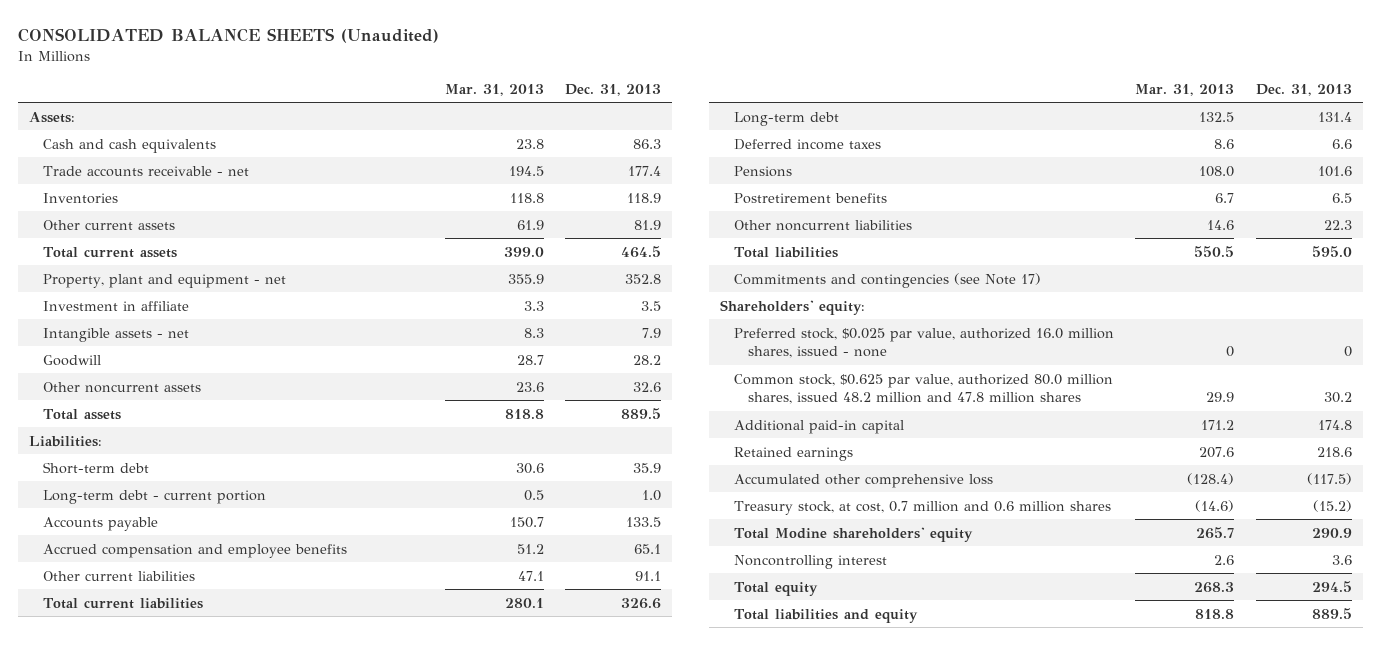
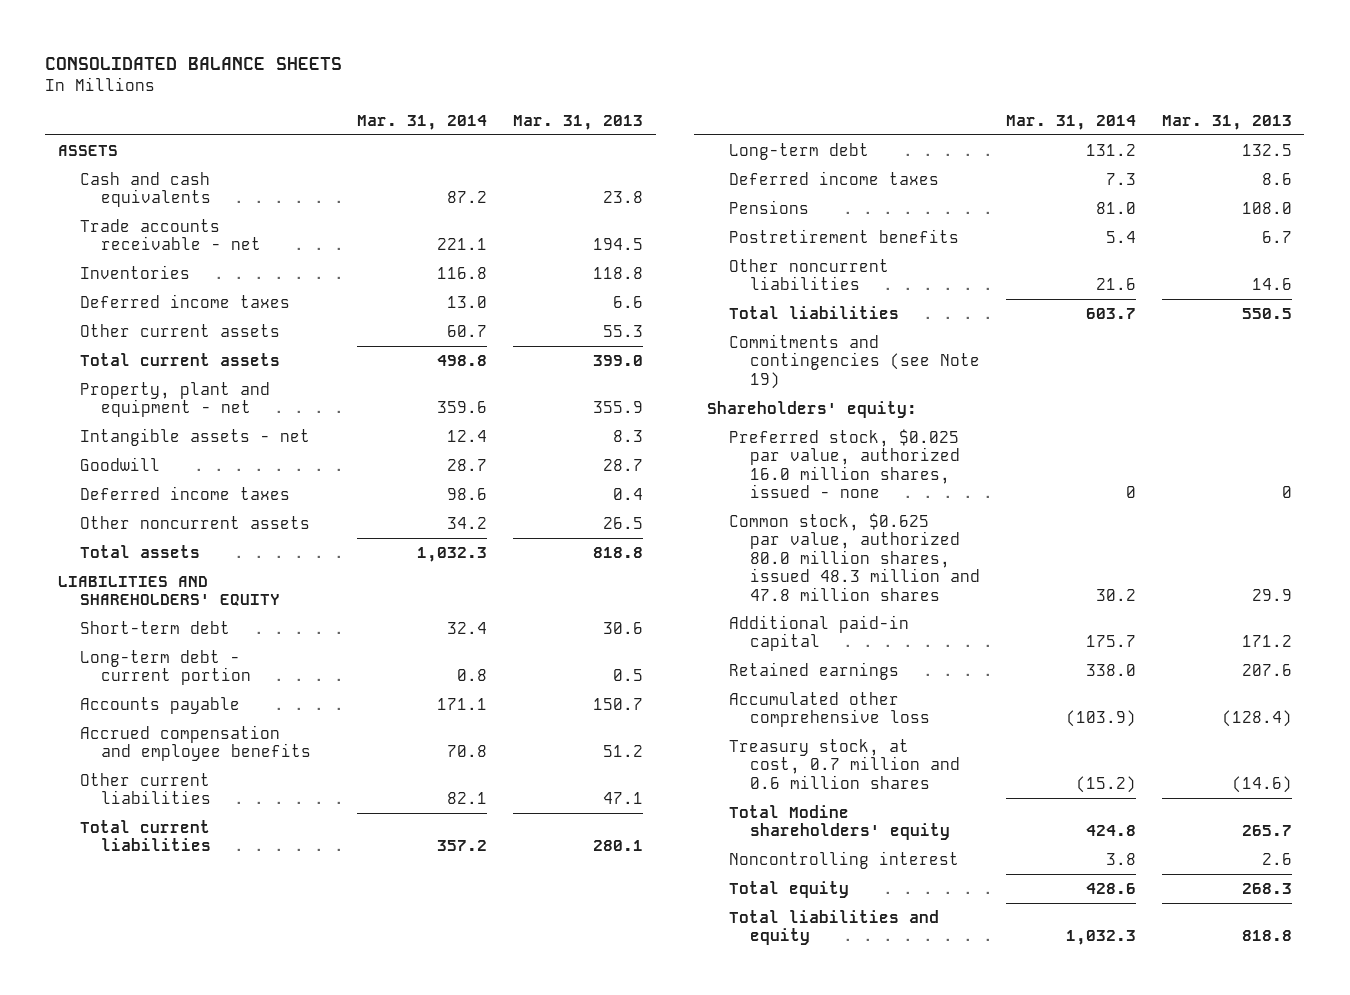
[18,27,440,43] CONSOLIDATED BALANCE SHEETS (Unaudited) -> [45,56,343,70] CONSOLIDATED BALANCE SHEETS
[565,83,662,96] Dec. 31, 2013 -> none
none -> [357,114,488,130] Mar. 31, 2014
[28,111,75,123] Assets: -> [58,144,119,156] ASSETS
none -> [79,293,290,308] Deferred income taxes
[516,219,544,230] 61.9 -> [602,324,643,337] 55.3
[43,300,190,311] Investment in affiliate -> none
none -> [79,485,290,500] Deferred income taxes
[515,381,544,392] 23.6 -> [602,516,643,529] 26.5
[28,435,102,447] Liabilities: -> none
none -> [58,575,280,607] LIABILITIES AND SHAREHOLDERS' EQUITY
[733,272,1041,288] Commitments and contingencies (see Note 17) -> [728,333,981,389] Commitments and contingencies (see Note 19)
[733,373,1113,405] Common stock, $0.625 par value, authorized 80.0 million shares, issued 48.2 million and 47.8 million shares -> [728,512,981,601] Common stock, $0.625 par value, authorized 80.0 million shares, issued 48.3 million and 47.8 million shares

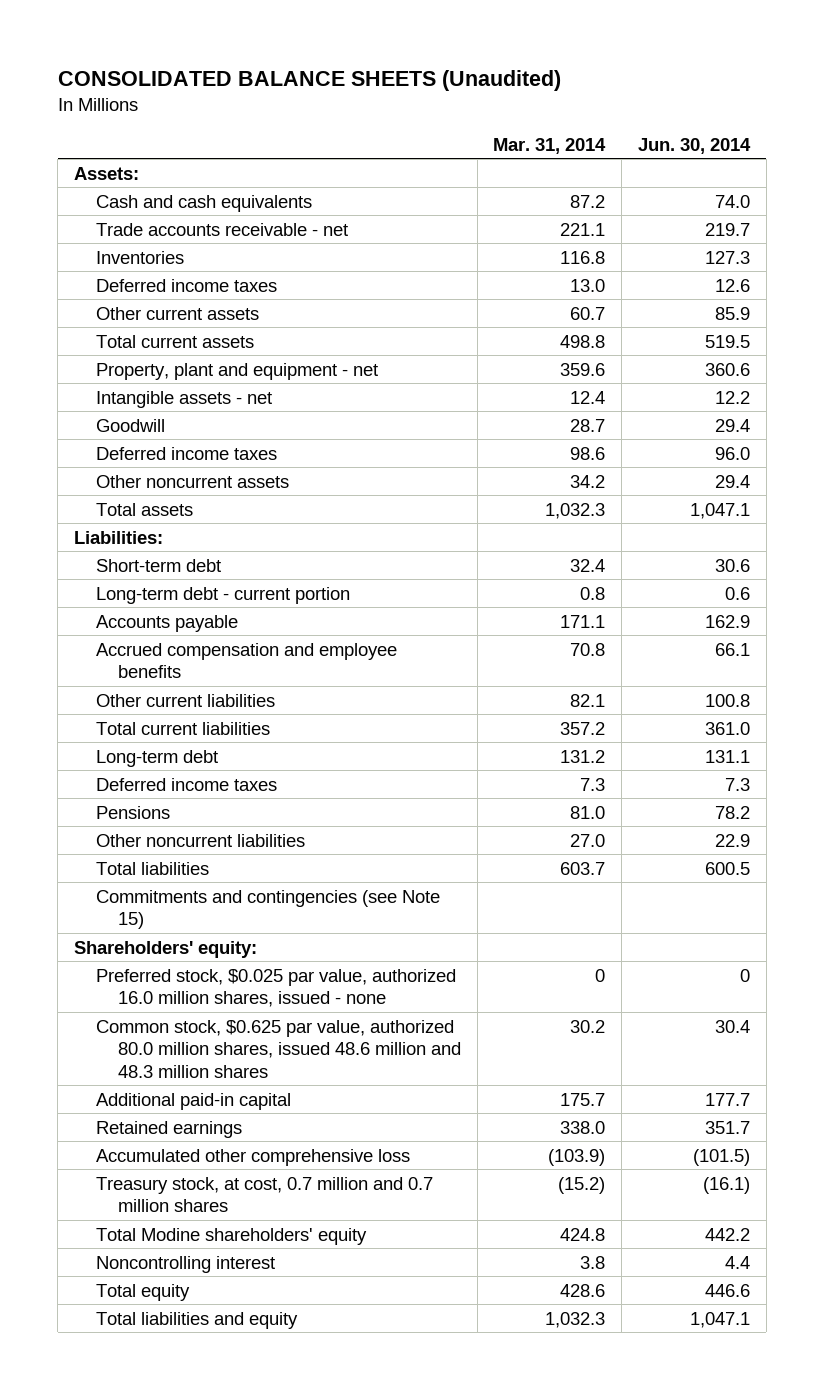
[45,56,343,70] CONSOLIDATED BALANCE SHEETS -> [57,70,561,92] CONSOLIDATED BALANCE SHEETS (Unaudited)
[512,114,643,130] Mar. 31, 2013 -> none
none -> [637,137,751,154] Jun. 30, 2014
[58,144,119,156] ASSETS -> [73,166,139,180] Assets:
[58,575,280,607] LIABILITIES AND SHAREHOLDERS' EQUITY -> none
none -> [73,530,163,544] Liabilities:
[728,228,959,243] Postretirement benefits -> none
[1095,278,1136,291] 21.6 -> [570,833,606,847] 27.0
[728,333,981,389] Commitments and contingencies (see Note 19) -> [95,889,440,930] Commitments and contingencies (see Note 15)
[728,512,981,601] Common stock, $0.625 par value, authorized 80.0 million shares, issued 48.3 million and 47.8 million shares -> [95,1019,461,1078] Common stock, $0.625 par value, authorized 80.0 million shares, issued 48.6 million and 48.3 million shares
[728,738,961,789] Treasury stock, at cost, 0.7 million and 0.6 million shares -> [95,1176,433,1213] Treasury stock, at cost, 0.7 million and 0.7 million shares

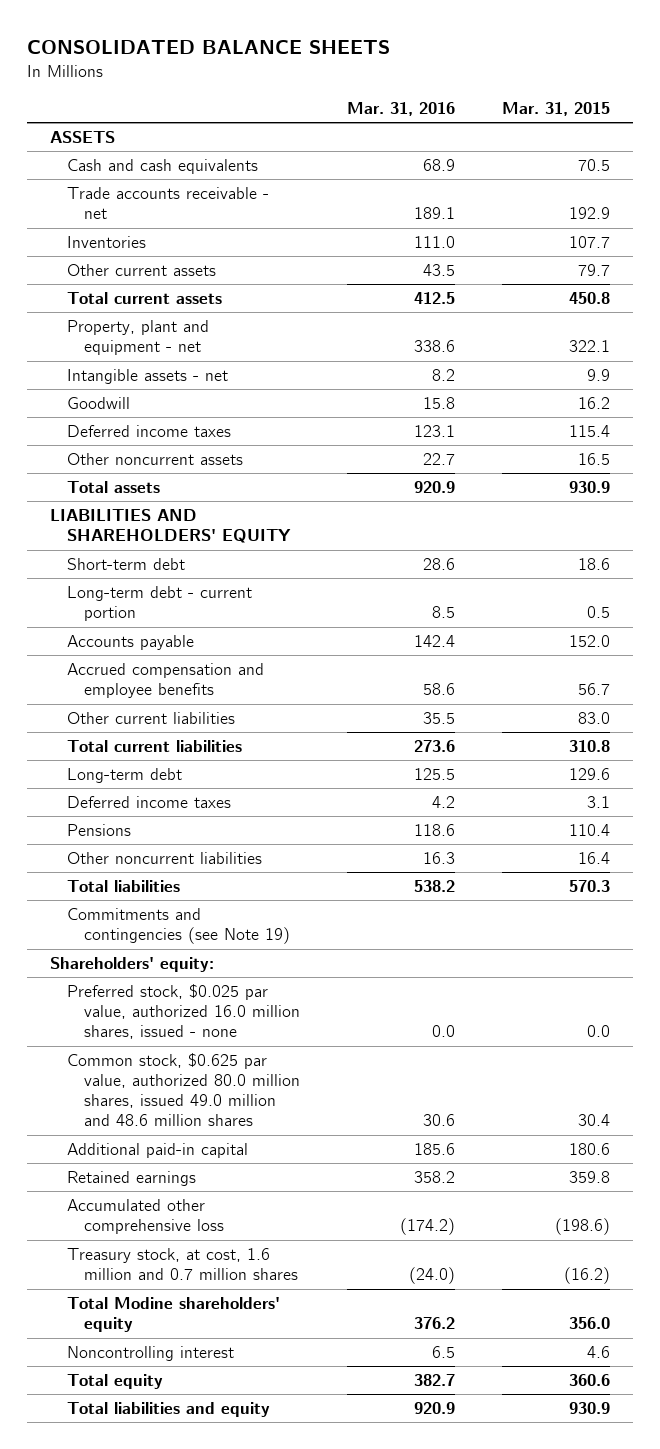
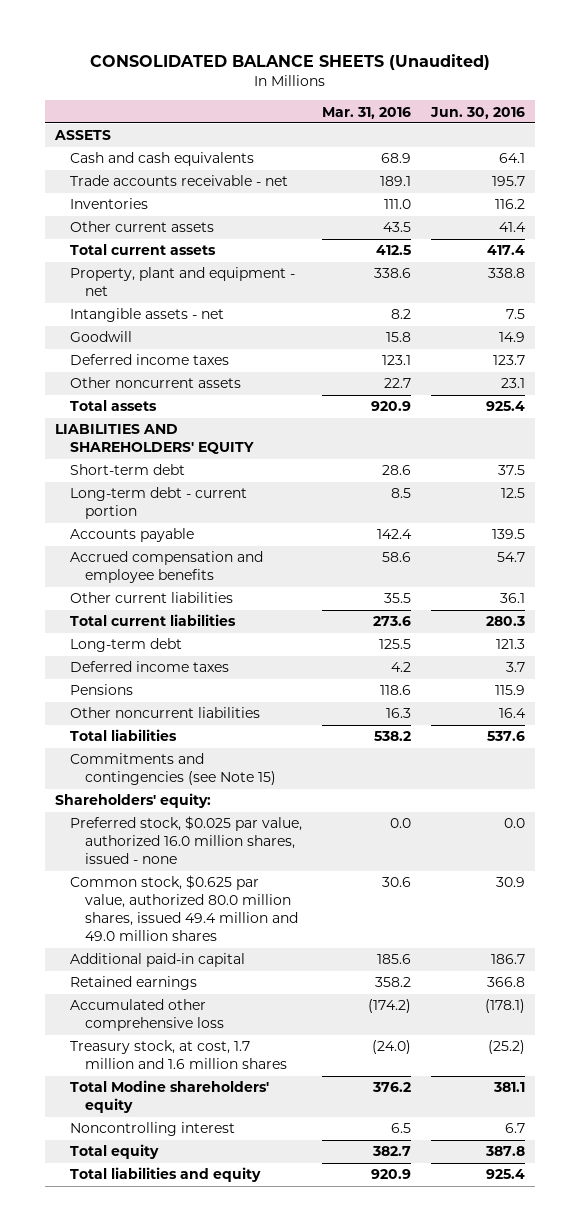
[26,39,390,54] CONSOLIDATED BALANCE SHEETS -> [90,54,491,71] CONSOLIDATED BALANCE SHEETS (Unaudited)
[501,102,610,117] Mar. 31, 2015 -> none
none -> [430,106,526,119] Jun. 30, 2016
[67,908,290,945] Commitments and contingencies (see Note 19) -> [70,753,276,786] Commitments and contingencies (see Note 15)
[67,1053,300,1127] Common stock, $0.625 par value, authorized 80.0 million shares, issued 49.0 million and 48.6 million shares -> [70,875,298,942] Common stock, $0.625 par value, authorized 80.0 million shares, issued 49.4 million and 49.0 million shares
[67,1248,298,1281] Treasury stock, at cost, 1.6 million and 0.7 million shares -> [70,1040,287,1070] Treasury stock, at cost, 1.7 million and 1.6 million shares

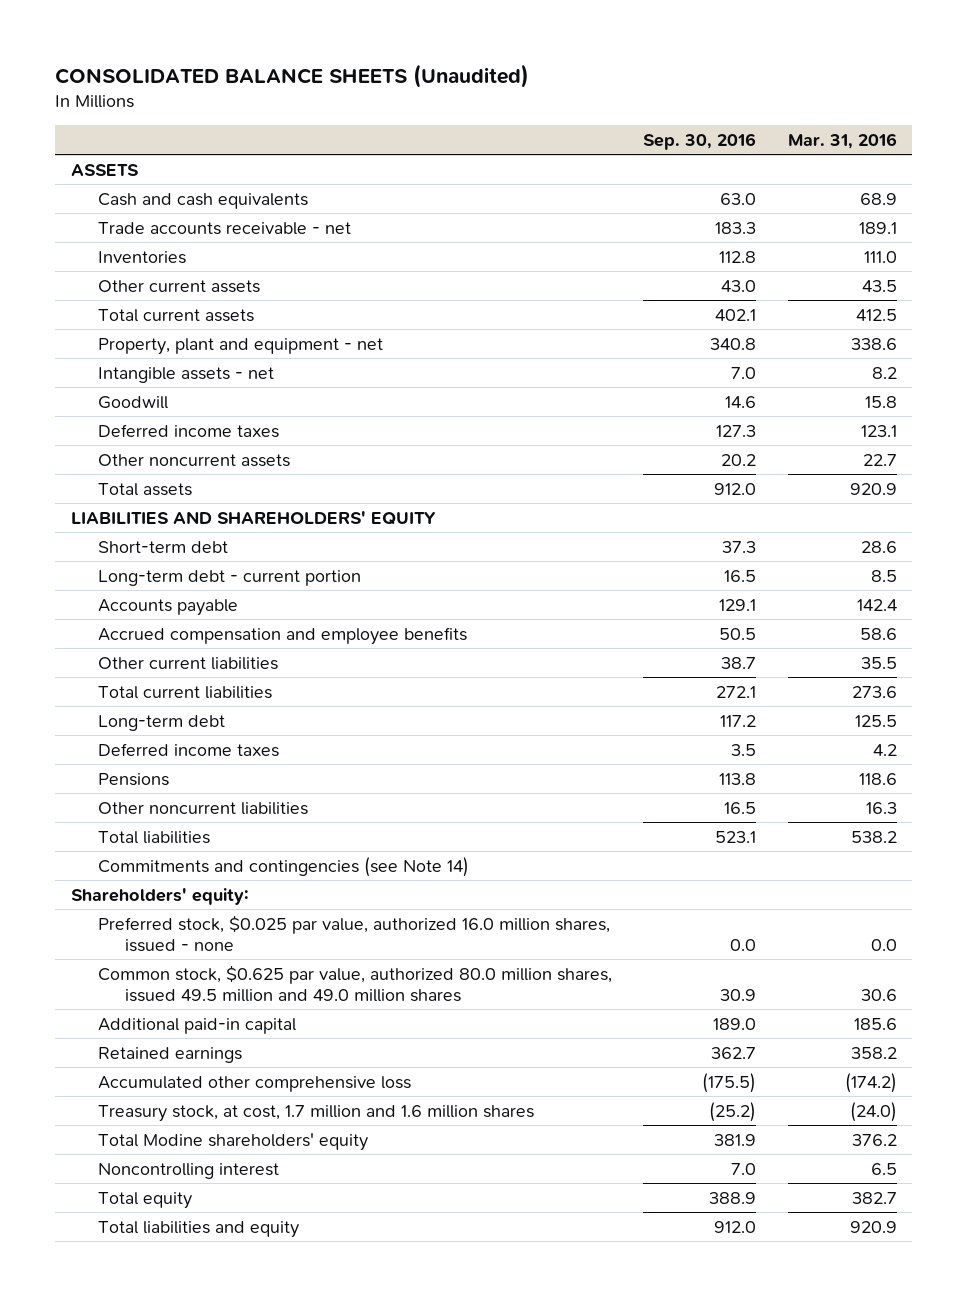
[430,106,526,119] Jun. 30, 2016 -> none
none -> [643,132,757,150] Sep. 30, 2016
[70,753,276,786] Commitments and contingencies (see Note 15) -> [97,856,469,877] Commitments and contingencies (see Note 14)
[70,875,298,942] Common stock, $0.625 par value, authorized 80.0 million shares, issued 49.4 million and 49.0 million shares -> [97,964,612,1002] Common stock, $0.625 par value, authorized 80.0 million shares, issued 49.5 million and 49.0 million shares

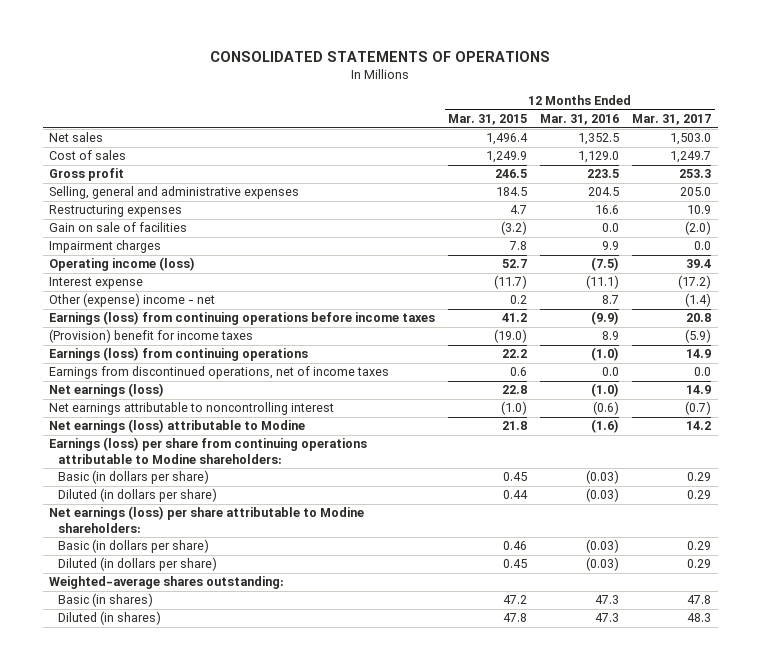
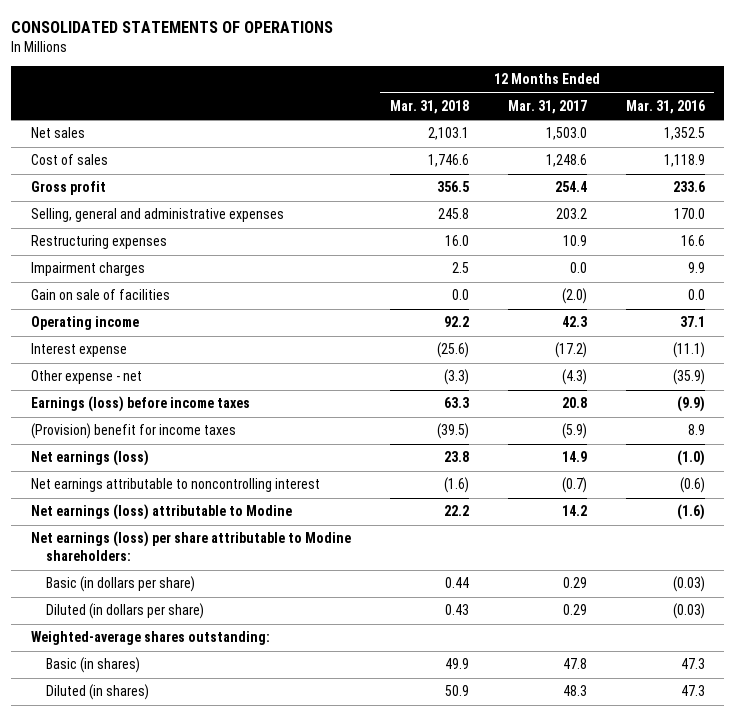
[448,114,528,126] Mar. 31, 2015 -> none
none -> [389,99,469,114] Mar. 31, 2018
[578,151,620,164] 1,129.0 -> [663,154,705,168] 1,118.9
[670,151,712,164] 1,249.7 -> [545,154,587,168] 1,248.6
[587,169,620,179] 223.5 -> [672,181,705,193] 233.6
[679,169,712,179] 253.3 -> [554,181,587,193] 254.4
[588,187,620,197] 204.5 -> [673,208,705,220] 170.0
[680,187,712,197] 205.0 -> [555,208,587,220] 203.2
[49,222,188,233] Gain on sale of facilities -> [30,289,170,301] Gain on sale of facilities
[49,257,196,272] Operating income (loss) -> [30,316,139,331] Operating income
[591,257,620,272] (7.5) -> [679,316,705,328] 37.1
[686,259,712,269] 39.4 -> [561,316,587,328] 42.3
[49,293,216,308] Other (expense) income - net -> [30,370,142,385] Other expense - net
[602,295,620,305] 8.7 -> [672,369,705,386] (35.9)
[685,293,712,308] (1.4) -> [561,369,587,386] (4.3)
[49,311,436,326] Earnings (loss) from continuing operations before income taxes -> [30,396,250,413] Earnings (loss) before income taxes
[49,347,309,362] Earnings (loss) from continuing operations -> none
[49,366,390,380] Earnings from discontinued operations, net of income taxes -> none
[49,437,368,464] Earnings (loss) per share from continuing operations attributable to Modine shareholders: -> none
[58,470,210,485] Basic (in dollars per share) -> none
[58,488,218,503] Diluted (in dollars per share) -> none

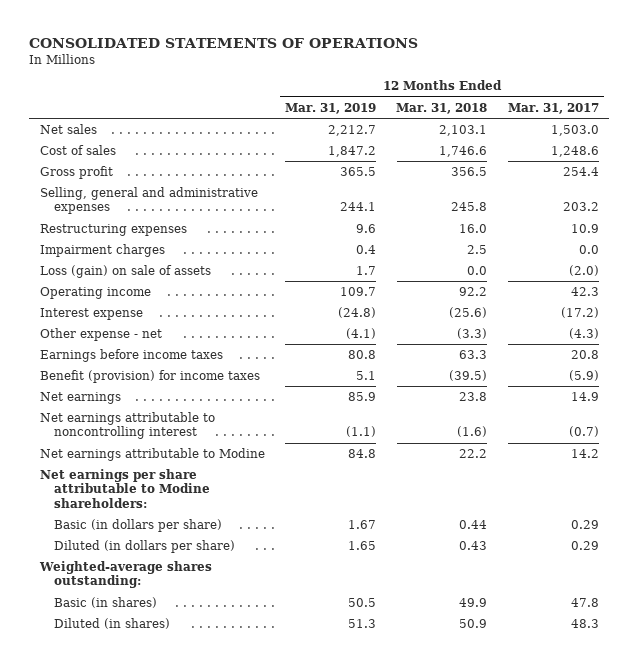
[625,99,705,114] Mar. 31, 2016 -> none
none -> [285,102,377,114] Mar. 31, 2019
[30,289,170,301] Gain on sale of facilities -> [39,264,211,278] Loss (gain) on sale of assets
[30,396,250,413] Earnings (loss) before income taxes -> [39,348,223,362] Earnings before income taxes
[30,423,236,440] (Provision) benefit for income taxes -> [39,369,260,383] Benefit (provision) for income taxes
[30,450,149,467] Net earnings (loss) -> [39,391,121,404] Net earnings
[30,504,292,521] Net earnings (loss) attributable to Modine -> [39,447,265,461] Net earnings attributable to Modine
[30,531,351,562] Net earnings (loss) per share attributable to Modine shareholders: -> [39,468,210,508] Net earnings per share attributable to Modine shareholders:

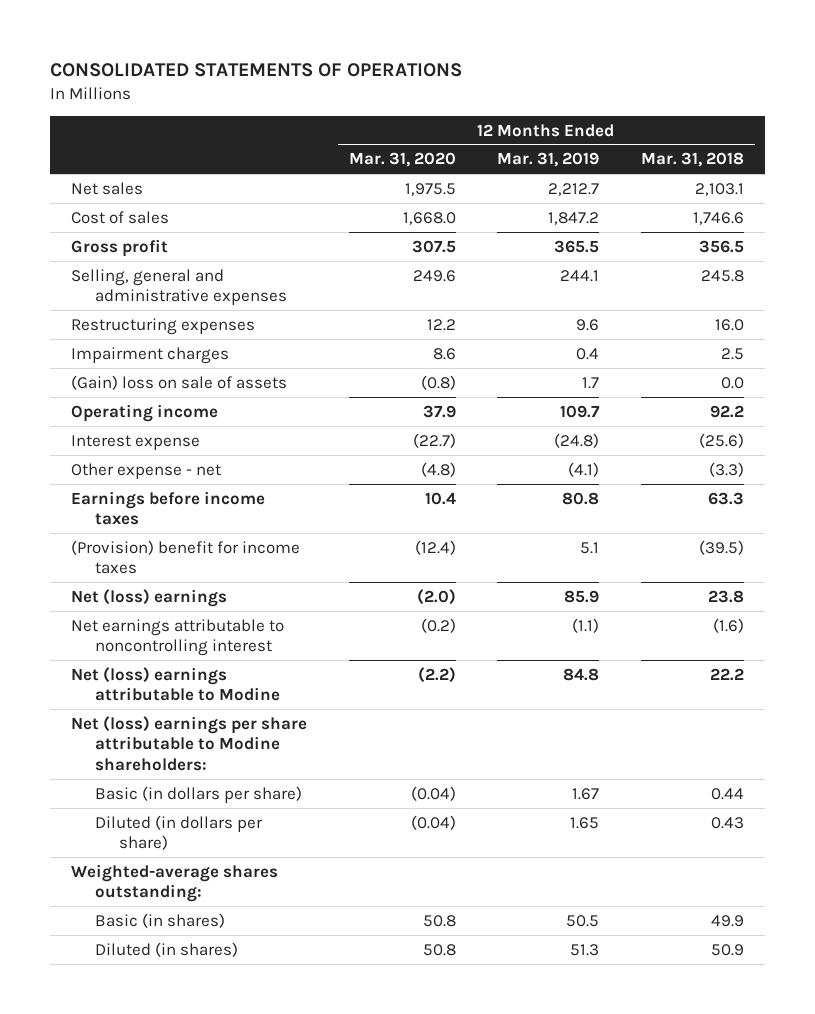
[507,102,599,114] Mar. 31, 2017 -> none
none -> [348,152,456,168] Mar. 31, 2020
[39,264,211,278] Loss (gain) on sale of assets -> [71,374,288,390] (Gain) loss on sale of assets
[39,369,260,383] Benefit (provision) for income taxes -> [71,539,301,575] (Provision) benefit for income taxes
[39,391,121,404] Net earnings -> [71,588,228,607] Net (loss) earnings
[39,447,265,461] Net earnings attributable to Modine -> [71,666,280,702] Net (loss) earnings attributable to Modine
[39,468,210,508] Net earnings per share attributable to Modine shareholders: -> [71,715,308,771] Net (loss) earnings per share attributable to Modine shareholders:

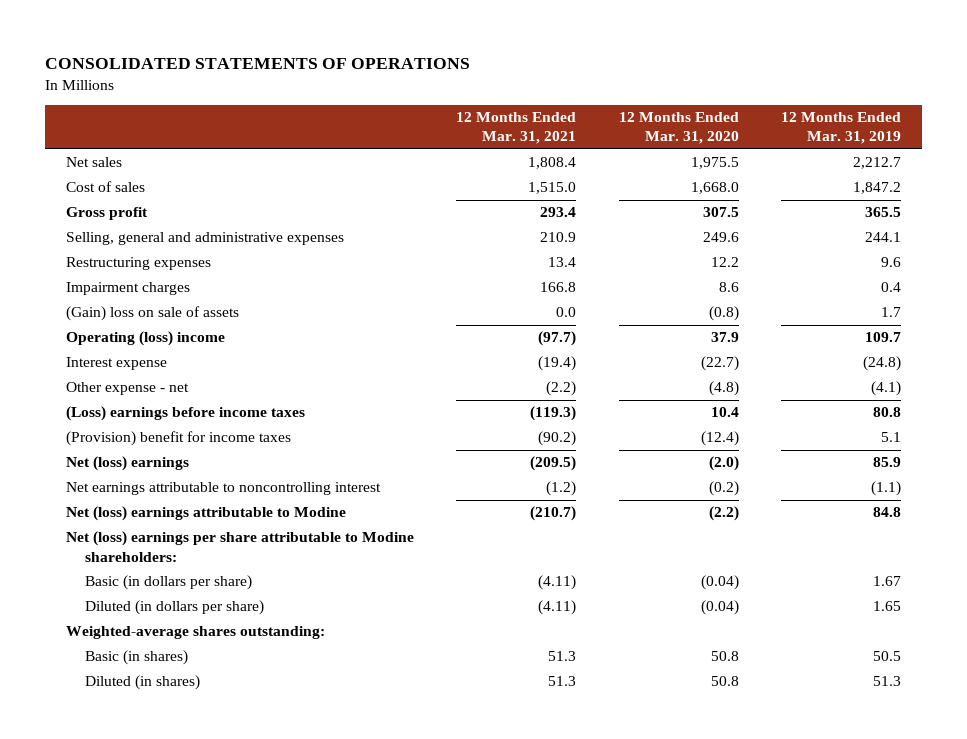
[641,152,745,168] Mar. 31, 2018 -> none
none -> [456,112,577,145] 12 Months Ended Mar. 31, 2021
[71,403,219,422] Operating income -> [66,331,226,347] Operating (loss) income
[71,490,266,526] Earnings before income taxes -> [66,406,306,422] (Loss) earnings before income taxes

